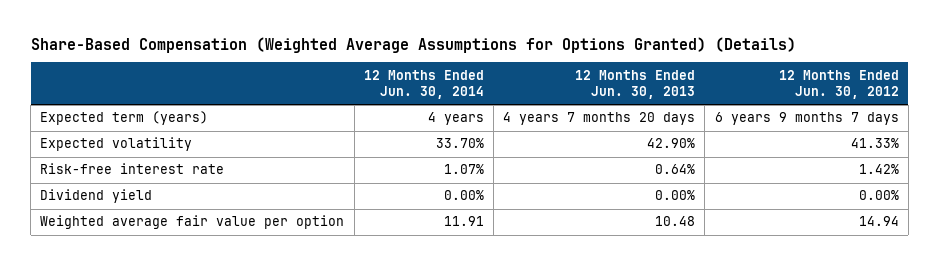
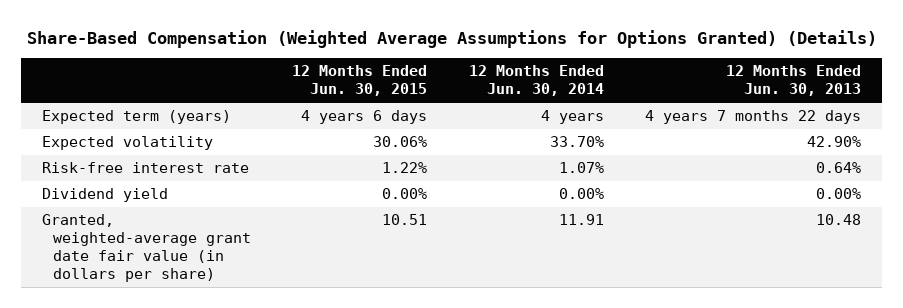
[778,69,899,99] 12 Months Ended Jun. 30, 2012 -> none
none -> [292,65,428,97] 12 Months Ended Jun. 30, 2015
[503,112,696,126] 4 years 7 months 20 days -> [645,110,862,125] 4 years 7 months 22 days
[40,215,345,230] Weighted average fair value per option -> [41,214,251,282] Granted, weighted-average grant date fair value (in dollars per share)

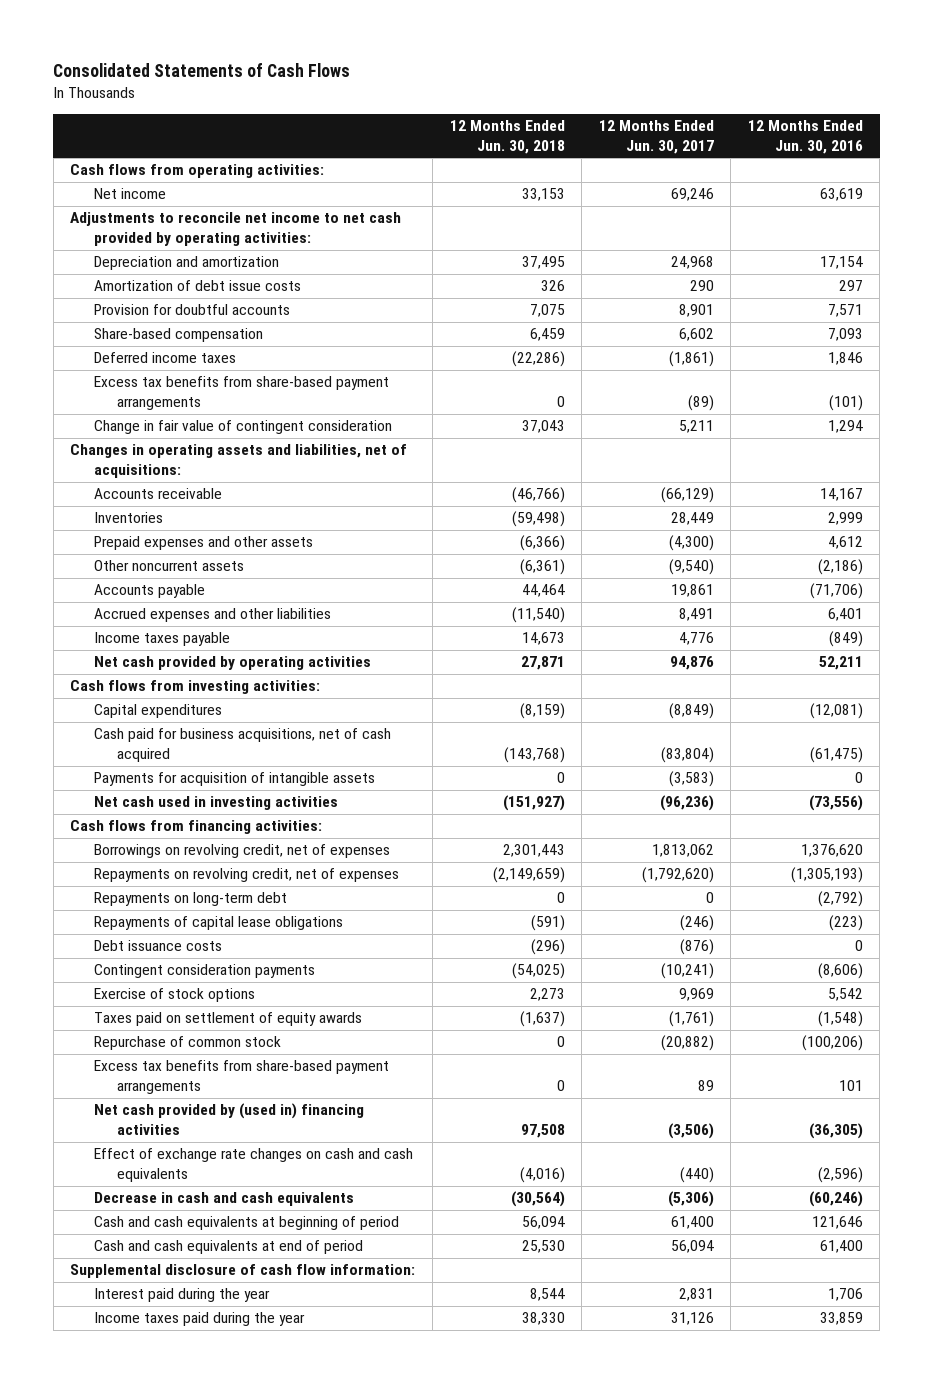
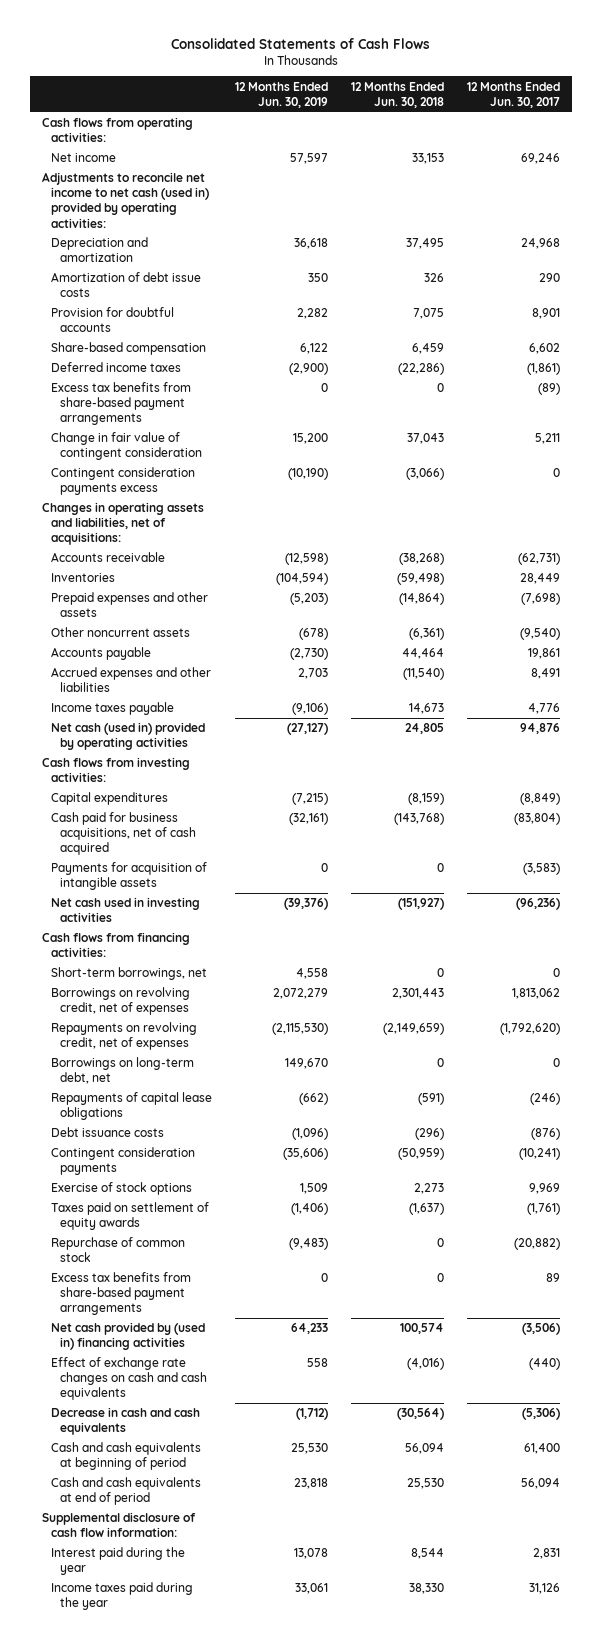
[747,119,863,154] 12 Months Ended Jun. 30, 2016 -> none
none -> [234,81,328,108] 12 Months Ended Jun. 30, 2019
[70,212,402,247] Adjustments to reconcile net income to net cash provided by operating activities: -> [41,172,209,228] Adjustments to reconcile net income to net cash (used in) provided by operating activities:
none -> [50,467,195,496] Contingent consideration payments excess
[511,487,565,504] (46,766) -> [399,553,445,566] (38,268)
[660,487,714,504] (66,129) -> [518,553,561,566] (62,731)
[519,535,565,552] (6,366) -> [399,593,445,606] (14,864)
[668,535,714,552] (4,300) -> [521,593,561,606] (7,698)
[93,656,371,671] Net cash provided by operating activities -> [50,722,205,751] Net cash (used in) provided by operating activities
[520,656,565,671] 27,871 -> [405,723,445,735] 24,805
none -> [50,967,207,981] Short-term borrowings, net
[93,892,287,907] Repayments on long-term debt -> [50,1057,194,1085] Borrowings on long-term debt, net
[511,963,565,980] (54,025) -> [398,1148,445,1161] (50,959)
[520,1124,565,1139] 97,508 -> [400,1323,445,1335] 100,574

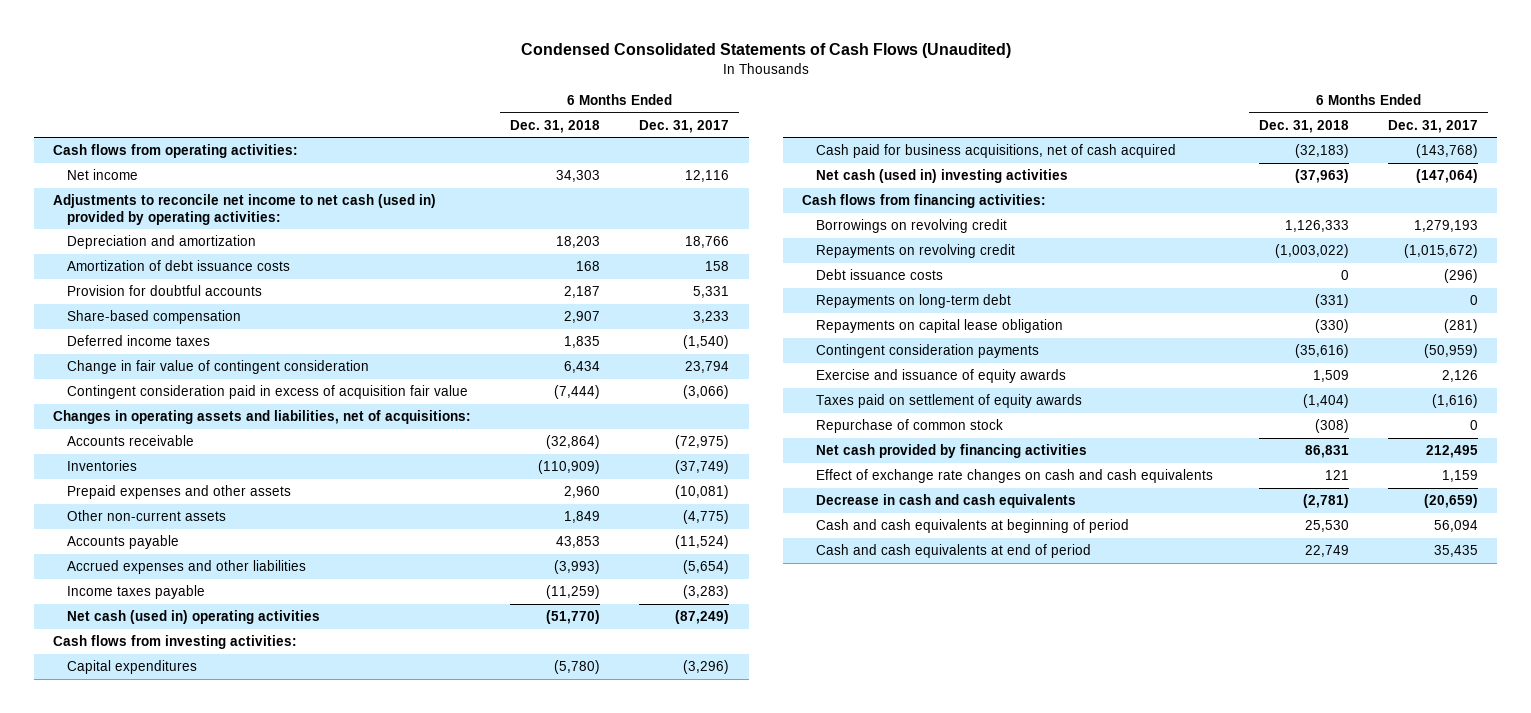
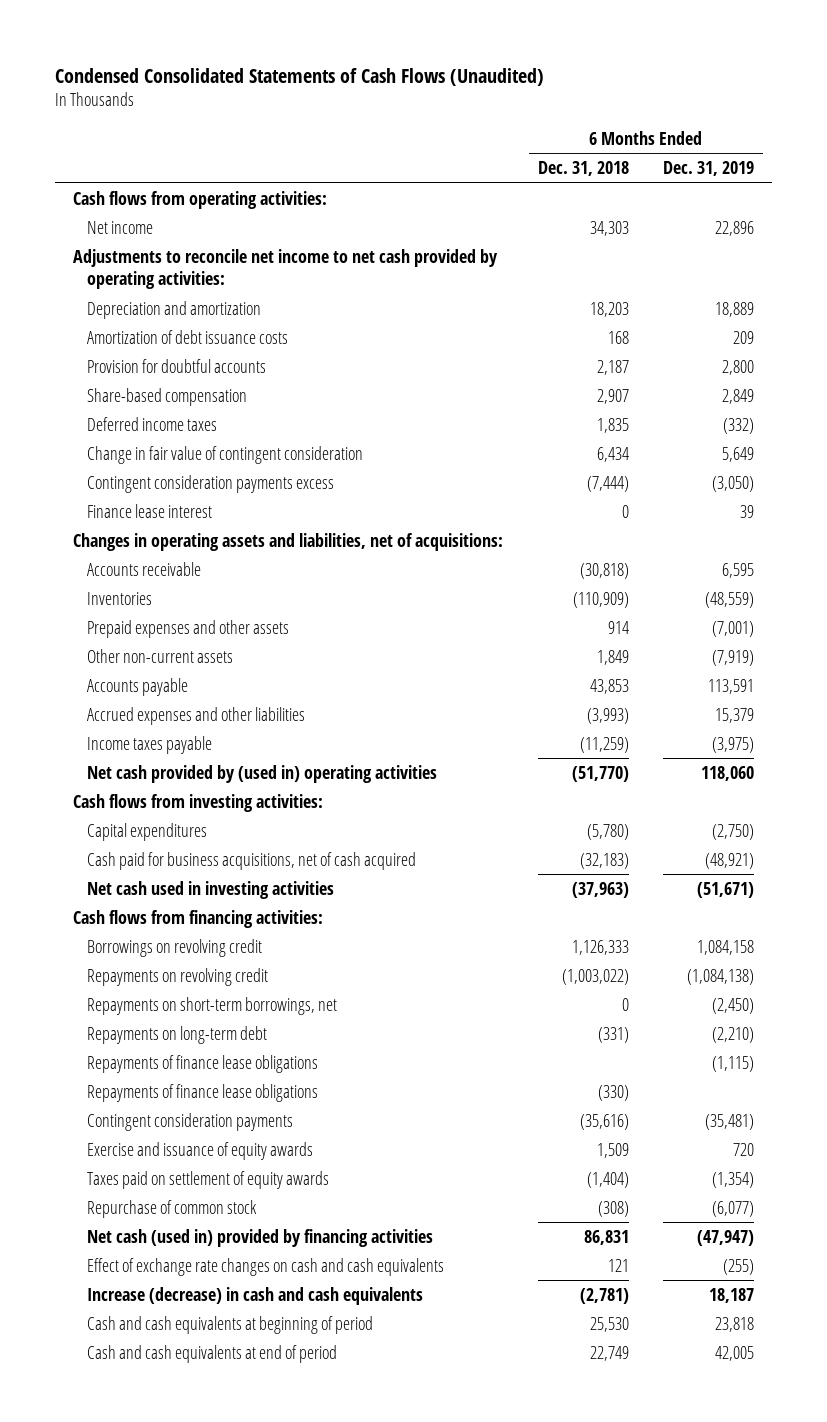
[639,119,730,133] Dec. 31, 2017 -> none
none -> [663,161,755,177] Dec. 31, 2019
[53,194,437,225] Adjustments to reconcile net income to net cash (used in) provided by operating activities: -> [72,248,498,290] Adjustments to reconcile net income to net cash provided by operating activities:
[67,385,469,400] Contingent consideration paid in excess of acquisition fair value -> [87,474,335,493] Contingent consideration payments excess
none -> [87,503,213,518] Finance lease interest
[546,435,601,450] (32,864) -> [579,562,629,579] (30,818)
[564,486,601,499] 2,960 -> [607,620,629,634] 914
[67,610,321,625] Net cash (used in) operating activities -> [87,764,438,783] Net cash provided by (used in) operating activities
[816,169,1069,184] Net cash (used in) investing activities -> [87,880,335,899] Net cash used in investing activities
[816,269,944,281] Debt issuance costs -> none
none -> [87,996,338,1015] Repayments on short-term borrowings, net
none -> [87,1054,319,1073] Repayments of finance lease obligations
[816,319,1064,334] Repayments on capital lease obligation -> [87,1083,319,1102] Repayments of finance lease obligations
[816,444,1088,459] Net cash provided by financing activities -> [87,1228,434,1247] Net cash (used in) provided by financing activities
[816,494,1077,509] Decrease in cash and cash equivalents -> [87,1286,424,1305] Increase (decrease) in cash and cash equivalents

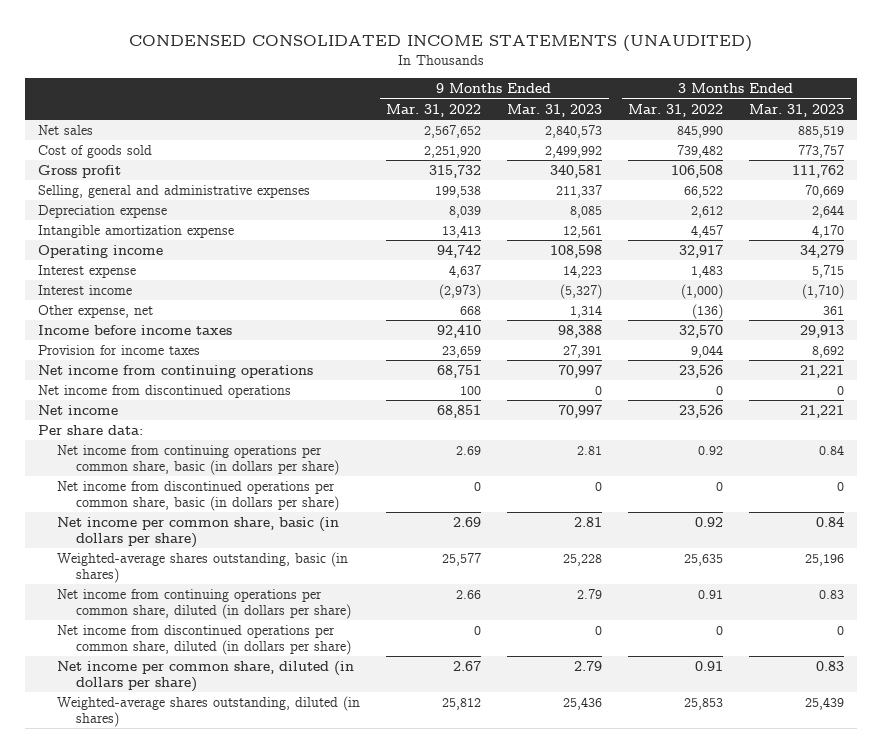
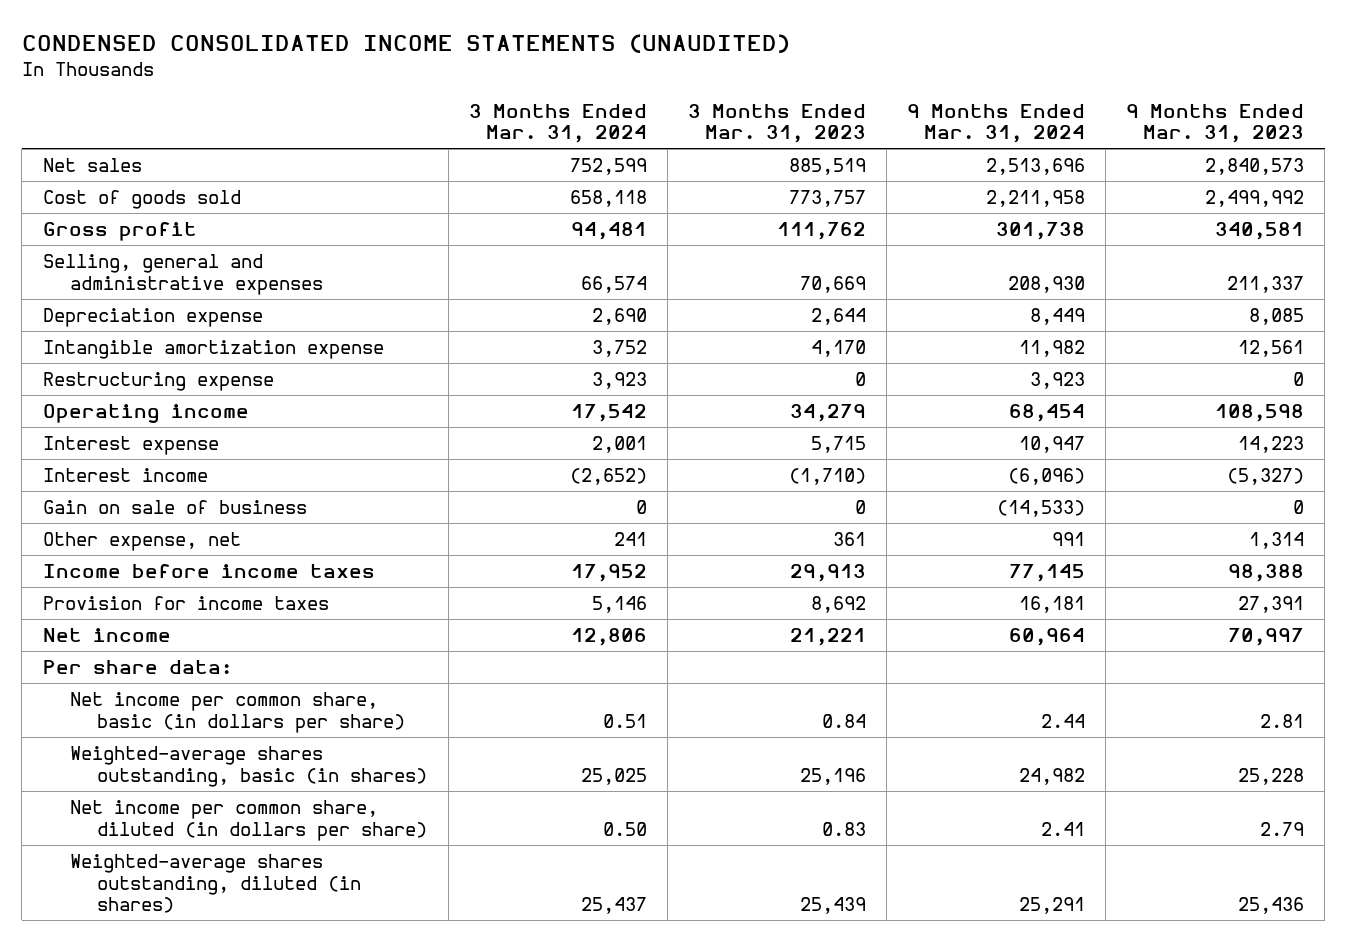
[386,103,482,117] Mar. 31, 2022 -> none
[628,103,724,117] Mar. 31, 2022 -> none
none -> [468,103,647,144] 3 Months Ended Mar. 31, 2024
none -> [907,103,1086,144] 9 Months Ended Mar. 31, 2024
none -> [42,372,274,392] Restructuring expense
none -> [42,500,307,515] Gain on sale of business
[38,364,314,378] Net income from continuing operations -> none
[38,384,292,398] Net income from discontinued operations -> none
[57,444,340,475] Net income from continuing operations per common share, basic (in dollars per share) -> none
[57,480,340,511] Net income from discontinued operations per common share, basic (in dollars per share) -> none
[57,588,352,619] Net income from continuing operations per common share, diluted (in dollars per share) -> none
[57,624,352,655] Net income from discontinued operations per common share, diluted (in dollars per share) -> none

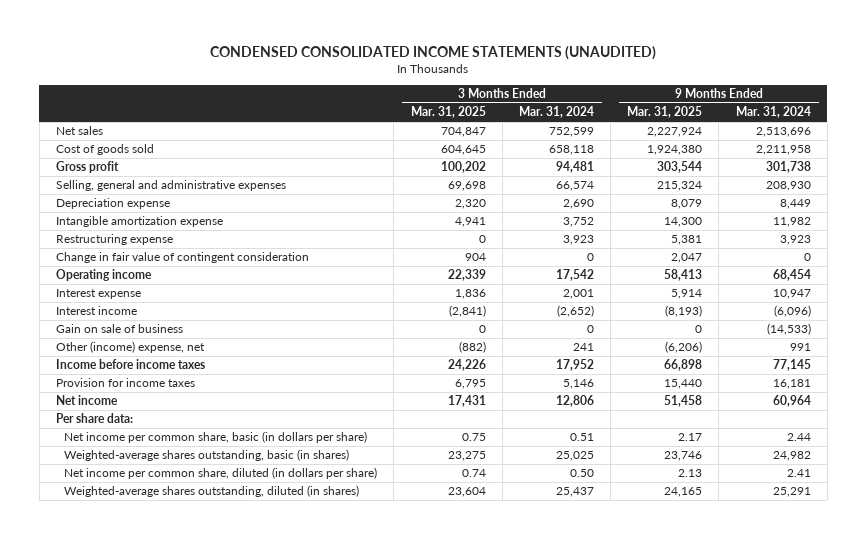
[687,103,866,144] 3 Months Ended Mar. 31, 2023 -> none
[1126,103,1305,144] 9 Months Ended Mar. 31, 2023 -> none
none -> [410,106,486,119] Mar. 31, 2025
none -> [627,106,703,119] Mar. 31, 2025
none -> [55,252,309,264] Change in fair value of contingent consideration
[42,532,241,552] Other expense, net -> [55,341,205,354] Other (income) expense, net

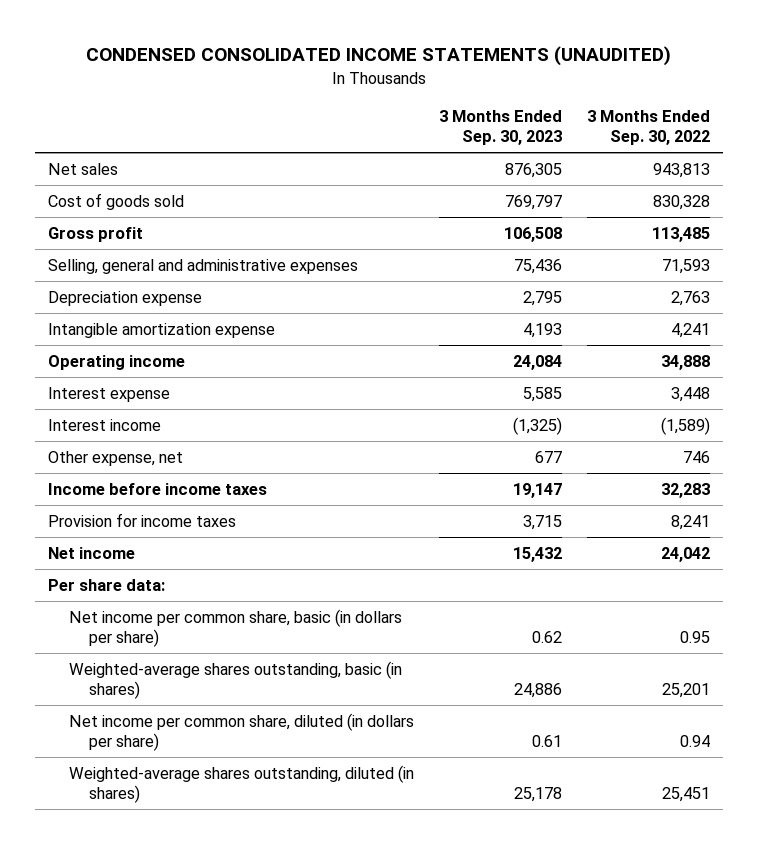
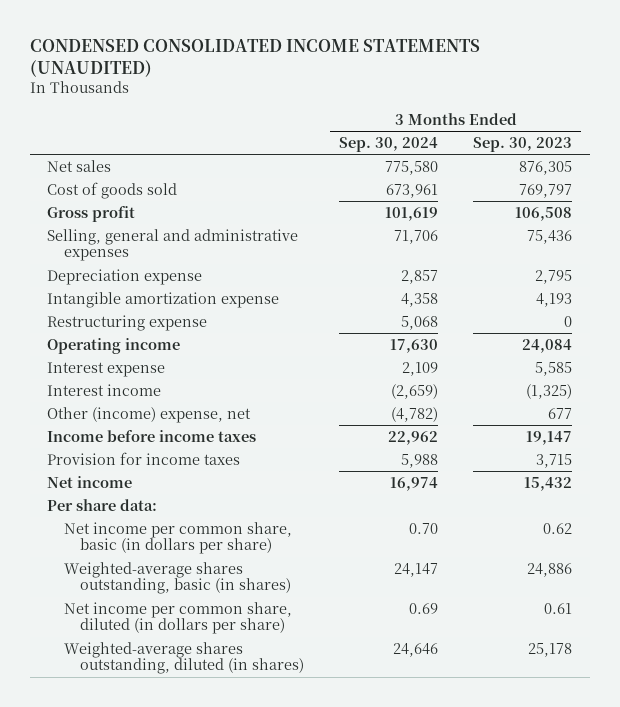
[587,110,711,146] 3 Months Ended Sep. 30, 2022 -> none
none -> [339,136,439,152] Sep. 30, 2024
none -> [47,314,208,331] Restructuring expense
[47,450,183,466] Other expense, net -> [47,406,252,423] Other (income) expense, net

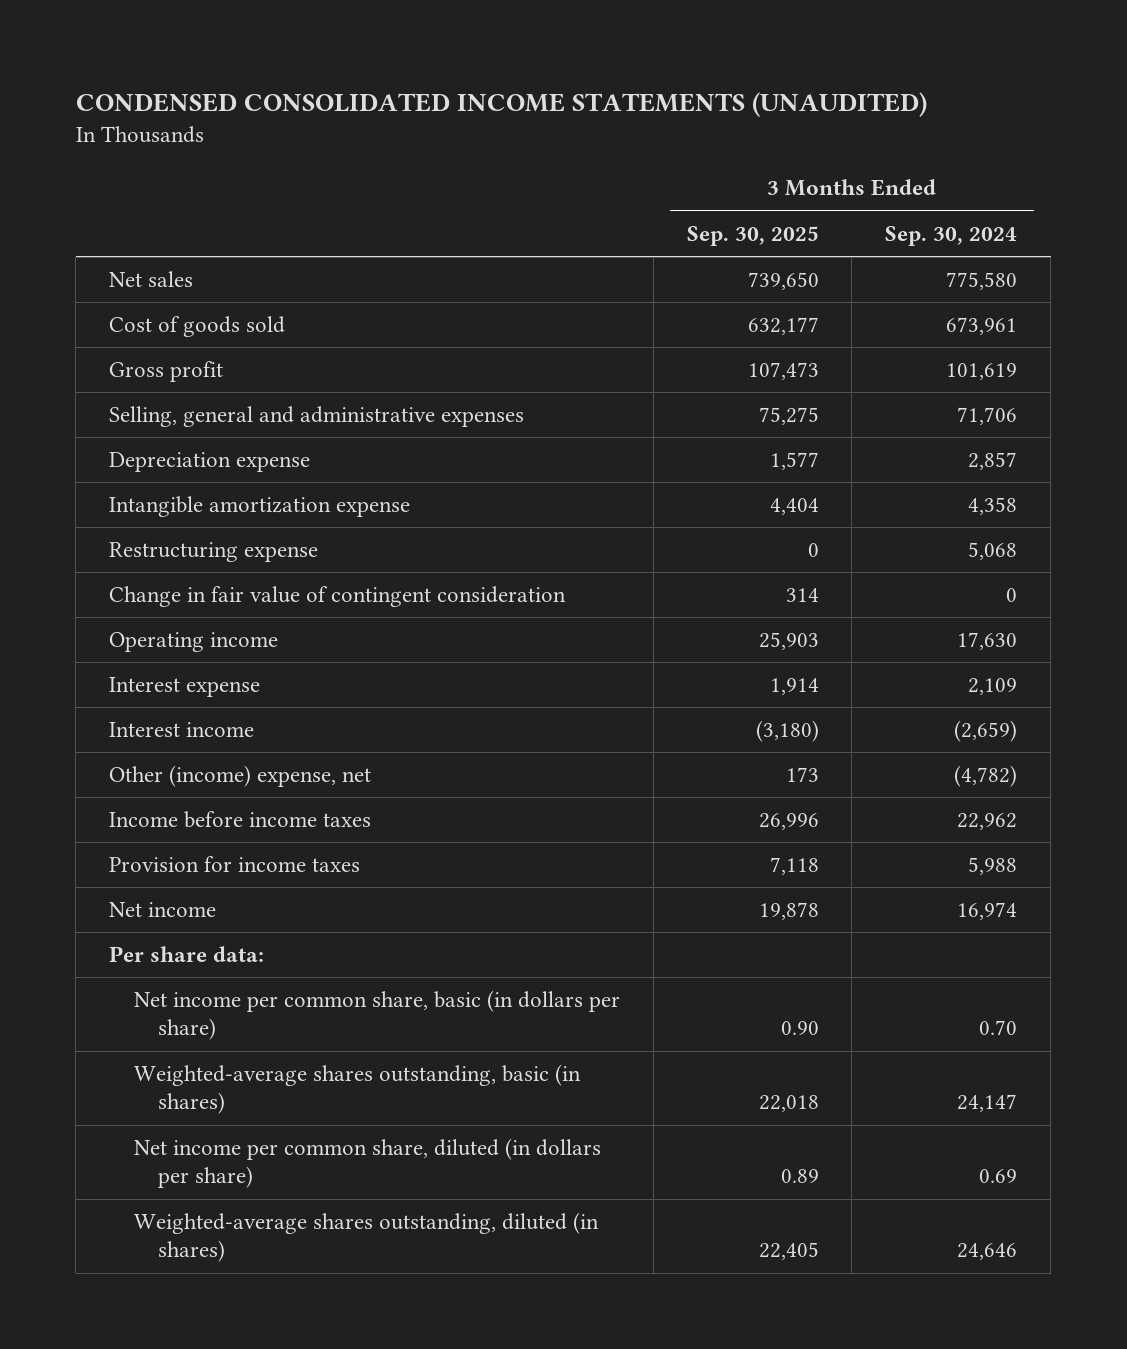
[473,136,573,152] Sep. 30, 2023 -> none
none -> [686,225,819,246] Sep. 30, 2025
none -> [109,586,567,608] Change in fair value of contingent consideration

